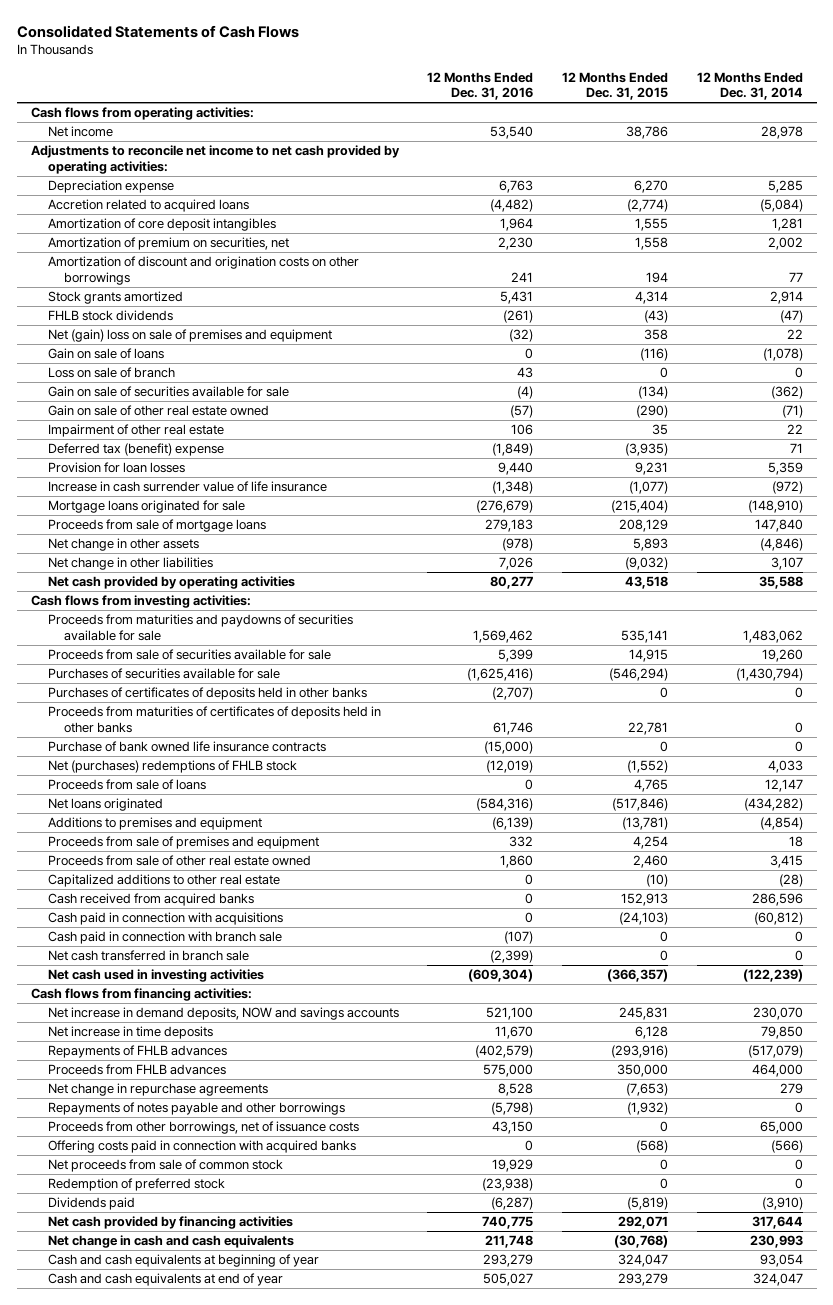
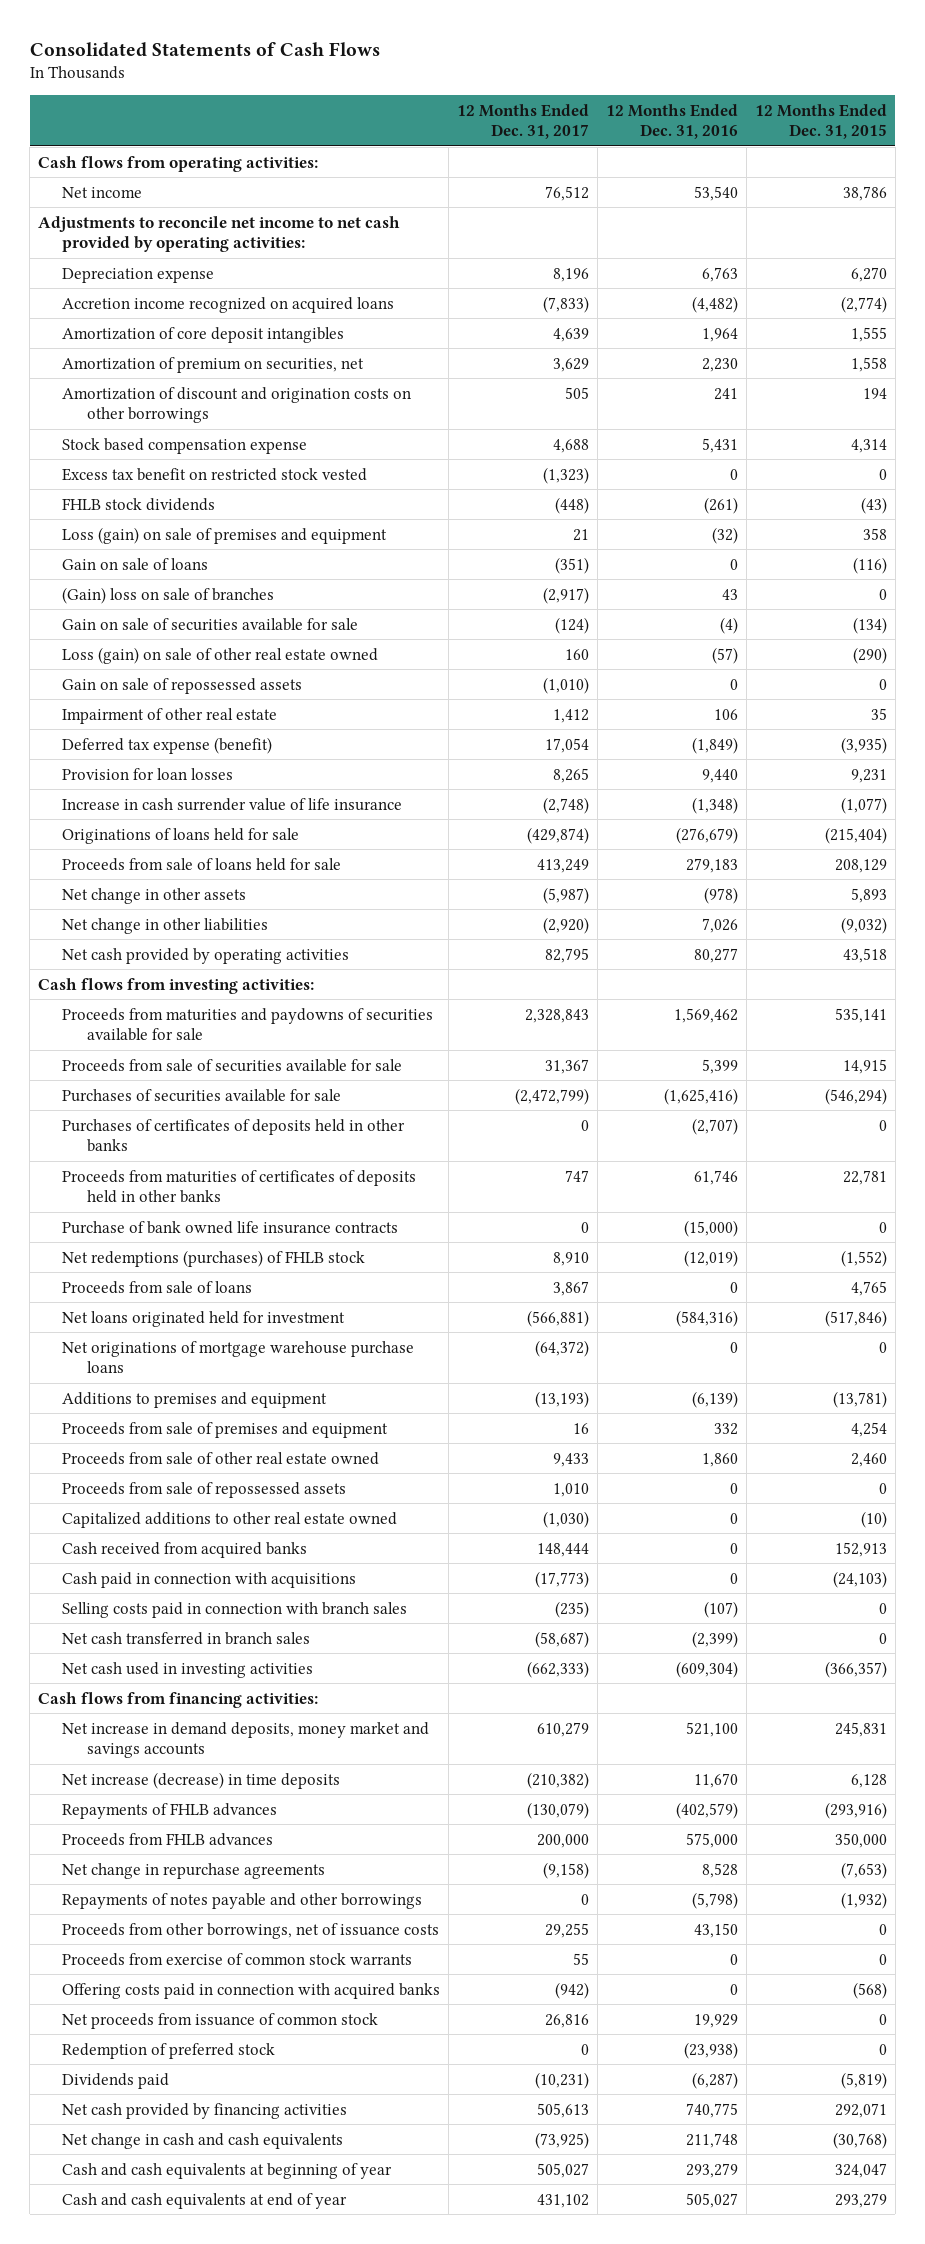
[696,71,803,101] 12 Months Ended Dec. 31, 2014 -> none
none -> [457,103,590,140] 12 Months Ended Dec. 31, 2017
[47,199,249,213] Accretion related to acquired loans -> [62,296,395,313] Accretion income recognized on acquired loans
[47,291,183,305] Stock grants amortized -> [62,437,308,454] Stock based compensation expense
none -> [62,467,368,481] Excess tax benefit on restricted stock vested
[47,329,332,343] Net (gain) loss on sale of premises and equipment -> [62,526,388,544] Loss (gain) on sale of premises and equipment
[47,367,175,379] Loss on sale of branch -> [62,586,275,604] (Gain) loss on sale of branches
[47,405,269,417] Gain on sale of other real estate owned -> [62,646,379,664] Loss (gain) on sale of other real estate owned
none -> [62,677,303,694] Gain on sale of repossessed assets
[47,443,224,457] Deferred tax (benefit) expense -> [62,736,273,754] Deferred tax expense (benefit)
[47,500,245,514] Mortgage loans originated for sale -> [62,827,300,844] Originations of loans held for sale
[47,519,266,533] Proceeds from sale of mortgage loans -> [62,857,342,871] Proceeds from sale of loans held for sale
[47,760,297,774] Net (purchases) redemptions of FHLB stock -> [62,1249,366,1267] Net redemptions (purchases) of FHLB stock
[47,798,163,812] Net loans originated -> [62,1310,346,1327] Net loans originated held for investment
none -> [62,1340,415,1374] Net originations of mortgage warehouse purchase loans
none -> [62,1481,347,1498] Proceeds from sale of repossessed assets
[47,874,280,888] Capitalized additions to other real estate -> [62,1511,398,1528] Capitalized additions to other real estate owned
[47,931,282,945] Cash paid in connection with branch sale -> [62,1601,408,1618] Selling costs paid in connection with branch sales
[47,950,249,962] Net cash transferred in branch sale -> [62,1631,311,1645] Net cash transferred in branch sales
[47,1007,399,1021] Net increase in demand deposits, NOW and savings accounts -> [62,1721,430,1759] Net increase in demand deposits, money market and savings accounts
[47,1026,213,1040] Net increase in time deposits -> [62,1771,341,1789] Net increase (decrease) in time deposits
none -> [62,1952,413,1966] Proceeds from exercise of common stock warrants
[47,1159,283,1173] Net proceeds from sale of common stock -> [62,2012,379,2029] Net proceeds from issuance of common stock

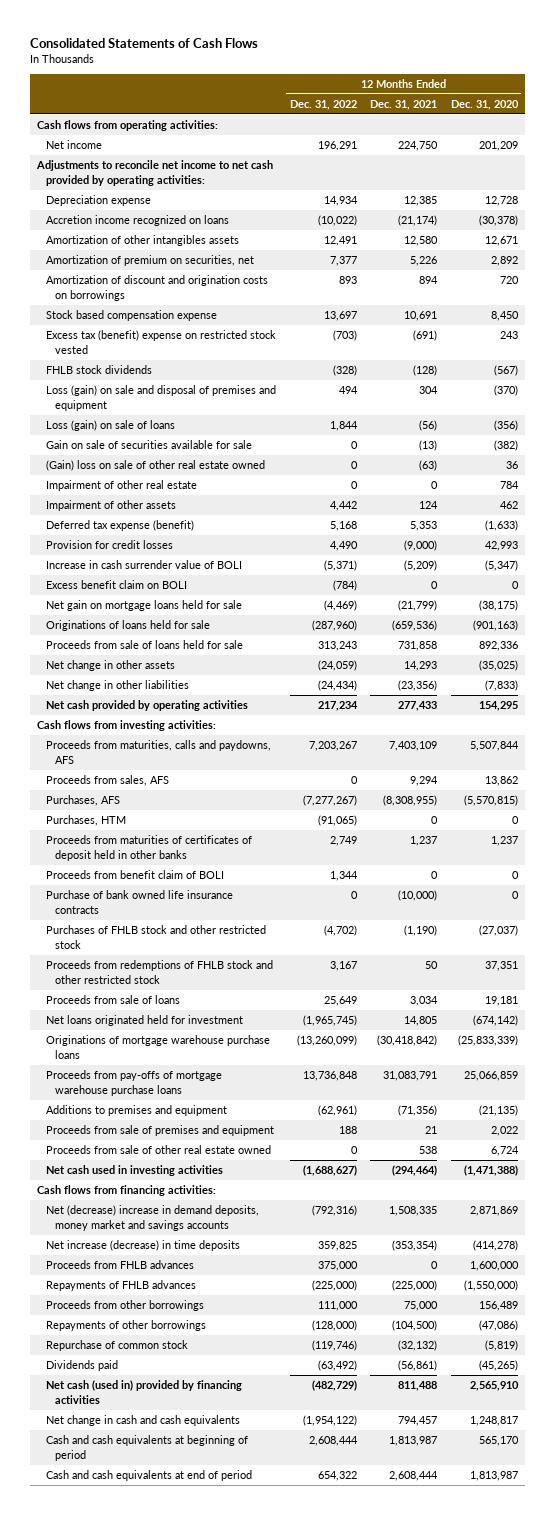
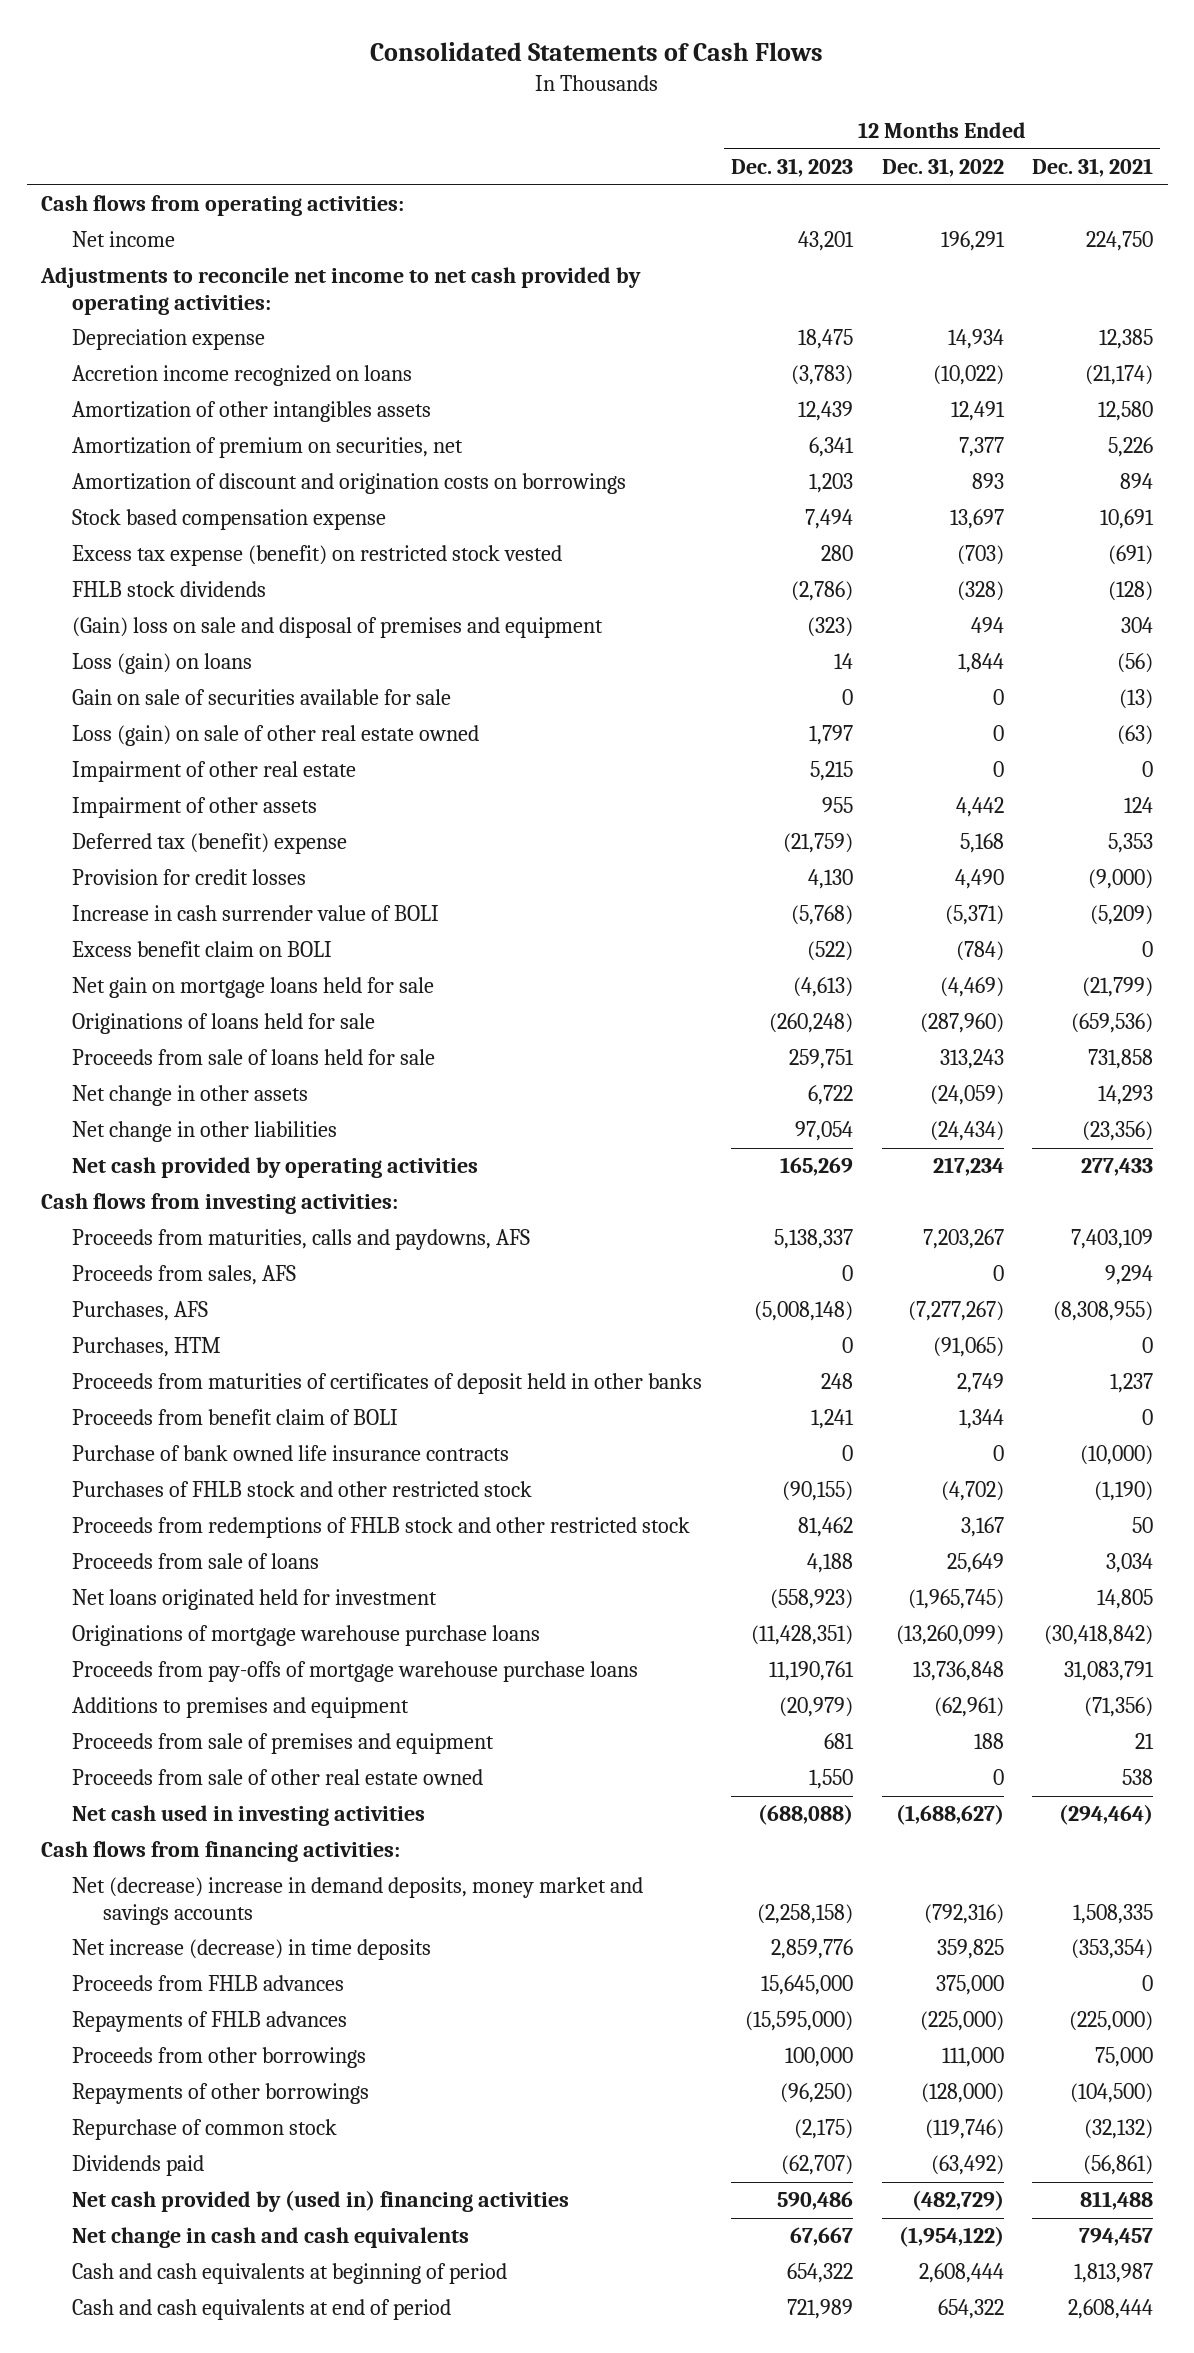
[450,99,519,110] Dec. 31, 2020 -> none
none -> [730,158,853,178] Dec. 31, 2023
[46,330,277,354] Excess tax (benefit) expense on restricted stock vested -> [72,545,563,567] Excess tax expense (benefit) on restricted stock vested
[46,385,277,411] Loss (gain) on sale and disposal of premises and equipment -> [72,617,604,639] (Gain) loss on sale and disposal of premises and equipment
[46,420,176,432] Loss (gain) on sale of loans -> [72,653,253,675] Loss (gain) on loans
[46,460,266,472] (Gain) loss on sale of other real estate owned -> [72,725,480,747] Loss (gain) on sale of other real estate owned
[46,520,195,532] Deferred tax expense (benefit) -> [72,833,348,855] Deferred tax (benefit) expense
[46,1380,243,1404] Net cash (used in) provided by financing activities -> [72,2190,570,2213] Net cash provided by (used in) financing activities

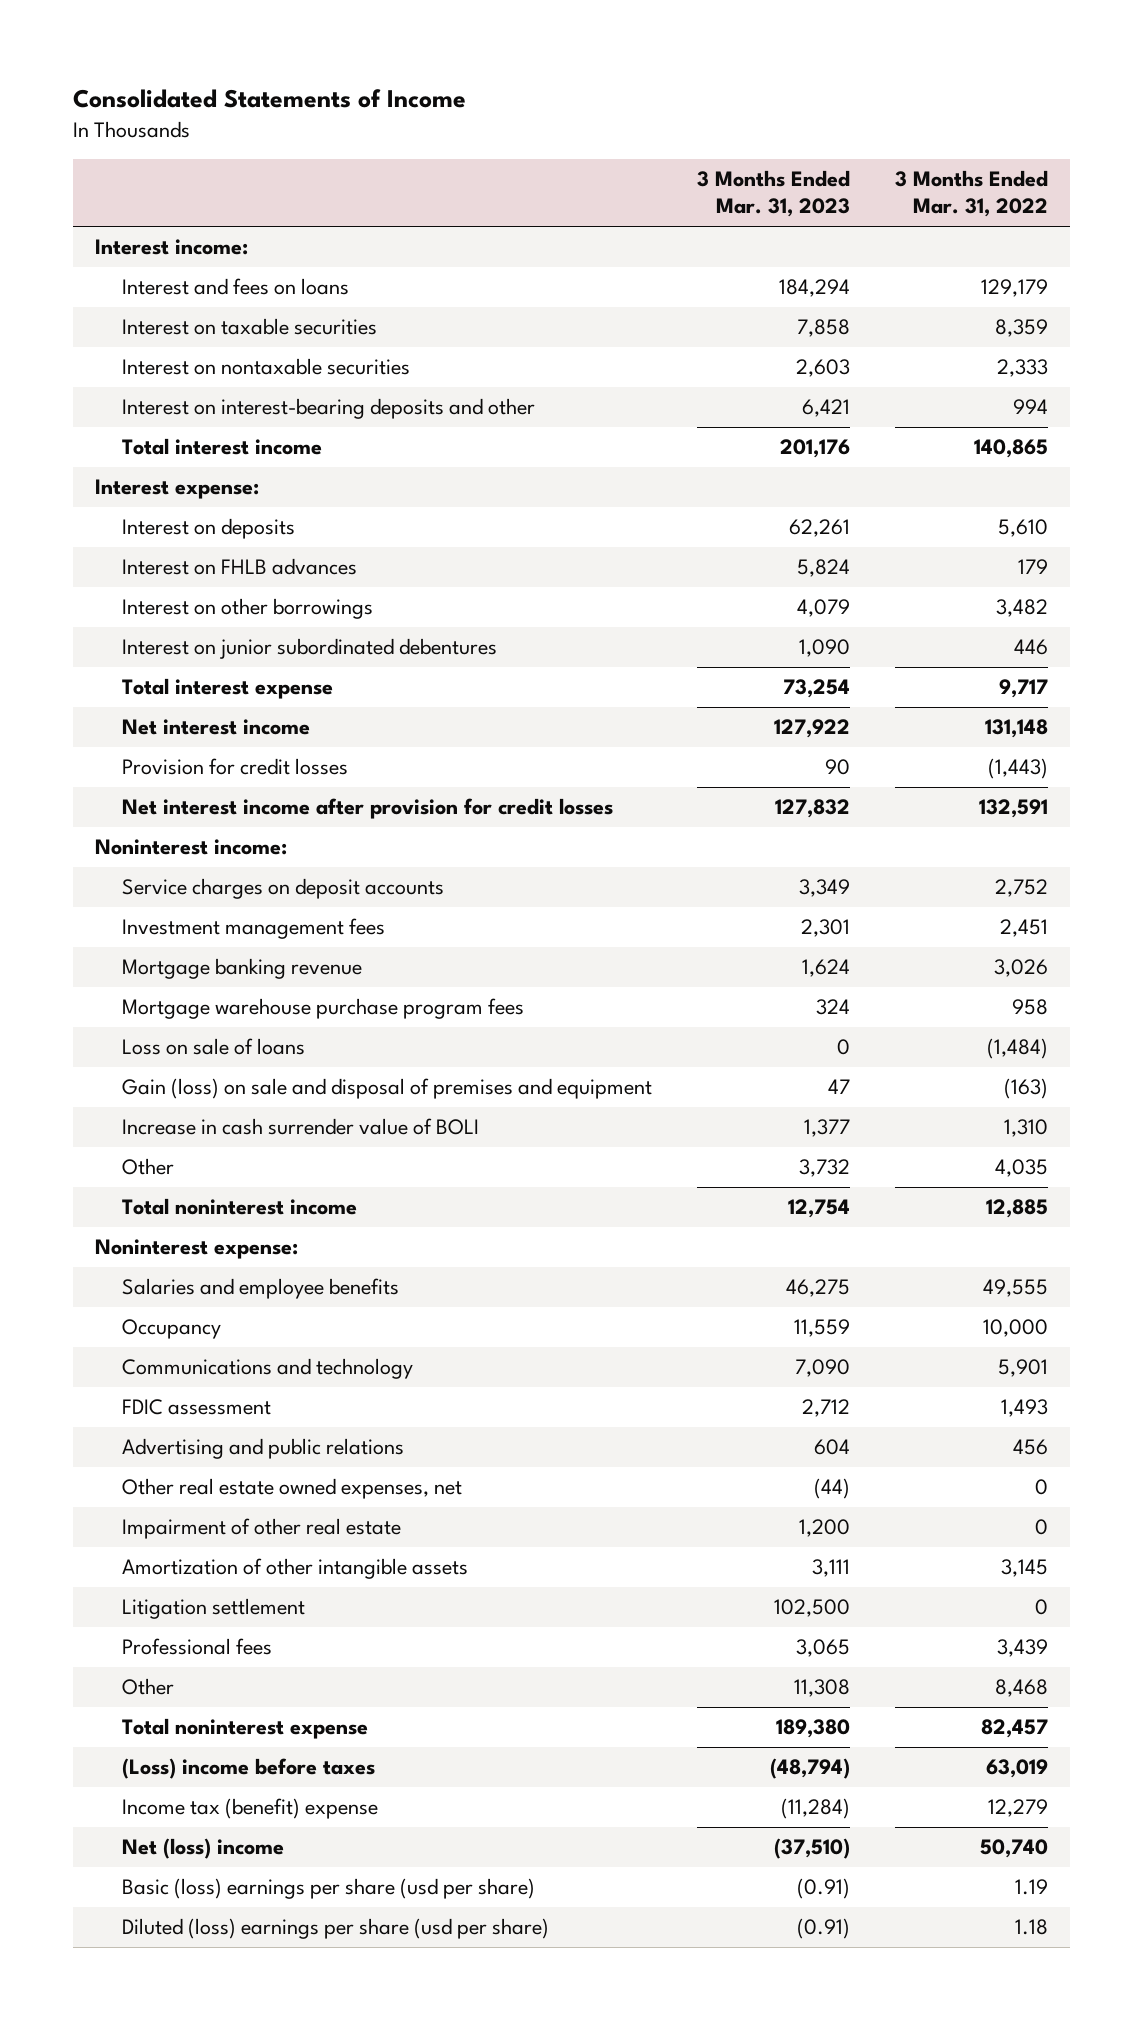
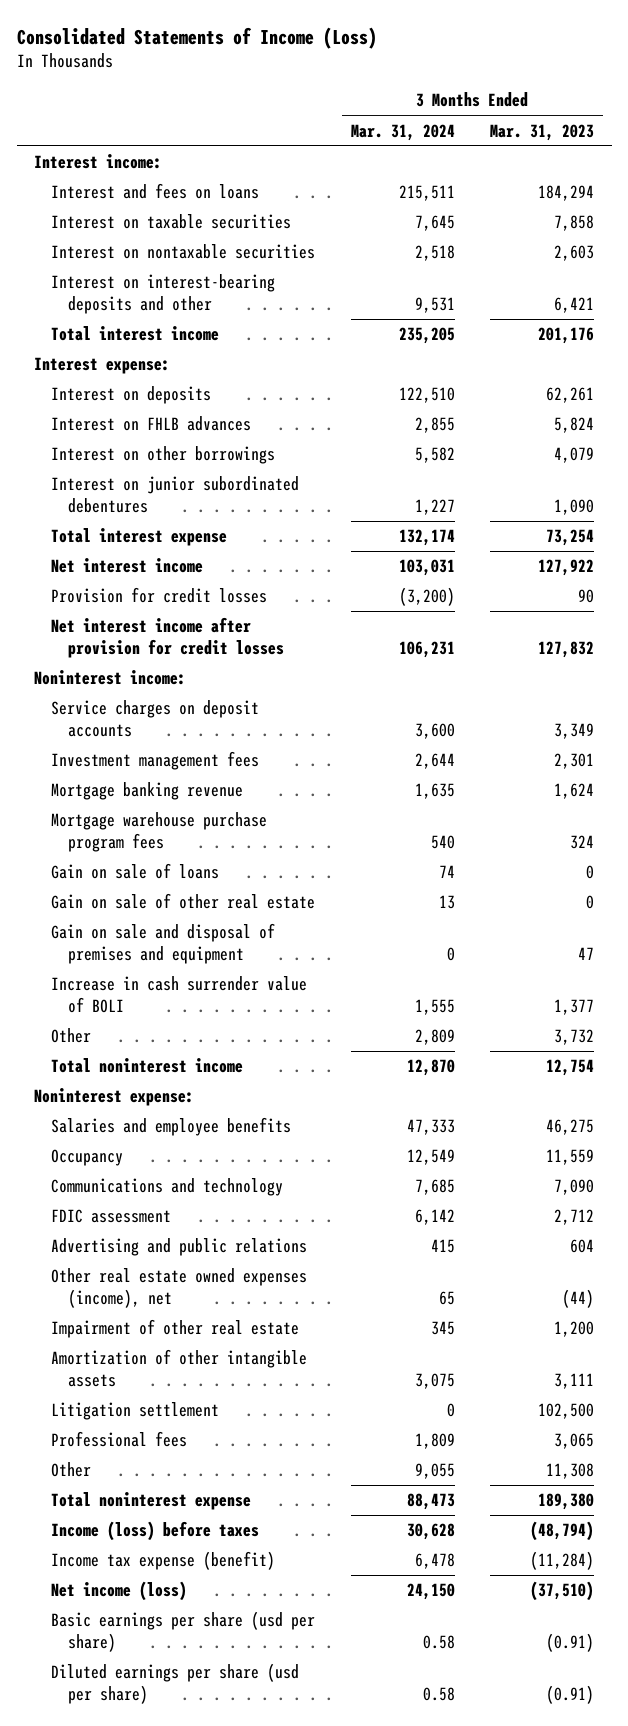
[72,88,466,108] Consolidated Statements of Income -> [16,26,377,49] Consolidated Statements of Income (Loss)
[894,170,1048,218] 3 Months Ended Mar. 31, 2022 -> none
none -> [350,123,455,141] Mar. 31, 2024
[121,1038,305,1056] Loss on sale of loans -> [51,863,220,880] Gain on sale of loans
none -> [51,893,316,910] Gain on sale of other real estate
[121,1078,652,1100] Gain (loss) on sale and disposal of premises and equipment -> [51,923,276,965] Gain on sale and disposal of premises and equipment
[121,1478,462,1500] Other real estate owned expenses, net -> [51,1268,308,1309] Other real estate owned expenses (income), net
[121,1758,375,1780] (Loss) income before taxes -> [51,1521,260,1542] Income (loss) before taxes
[121,1798,378,1820] Income tax (benefit) expense -> [51,1551,276,1571] Income tax expense (benefit)
[121,1838,284,1860] Net (loss) income -> [51,1581,188,1602] Net income (loss)
[121,1878,535,1900] Basic (loss) earnings per share (usd per share) -> [51,1611,316,1653] Basic earnings per share (usd per share)
[121,1918,549,1940] Diluted (loss) earnings per share (usd per share) -> [51,1663,300,1705] Diluted earnings per share (usd per share)

